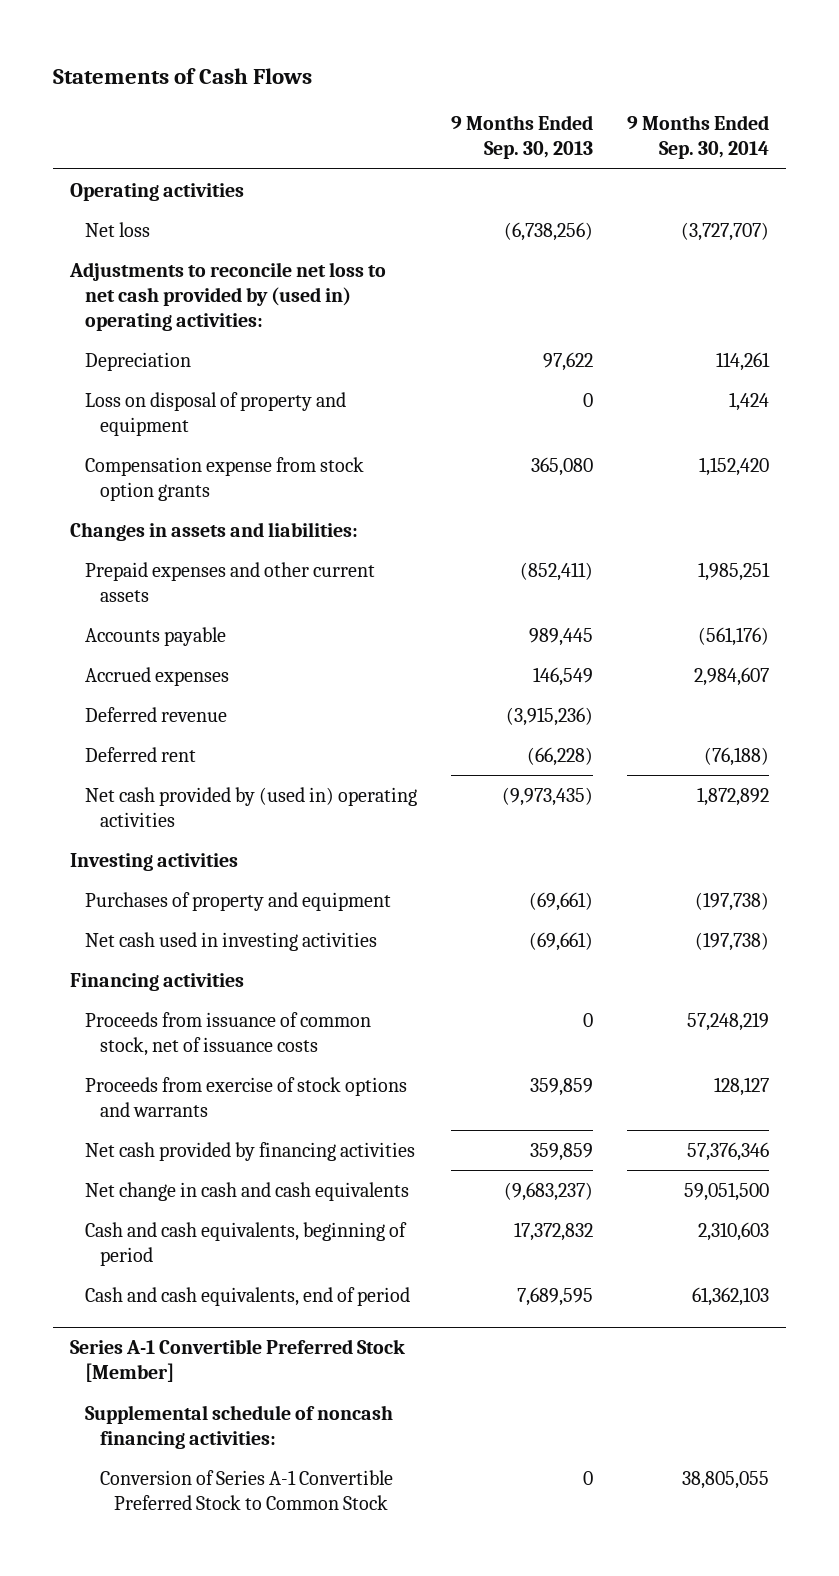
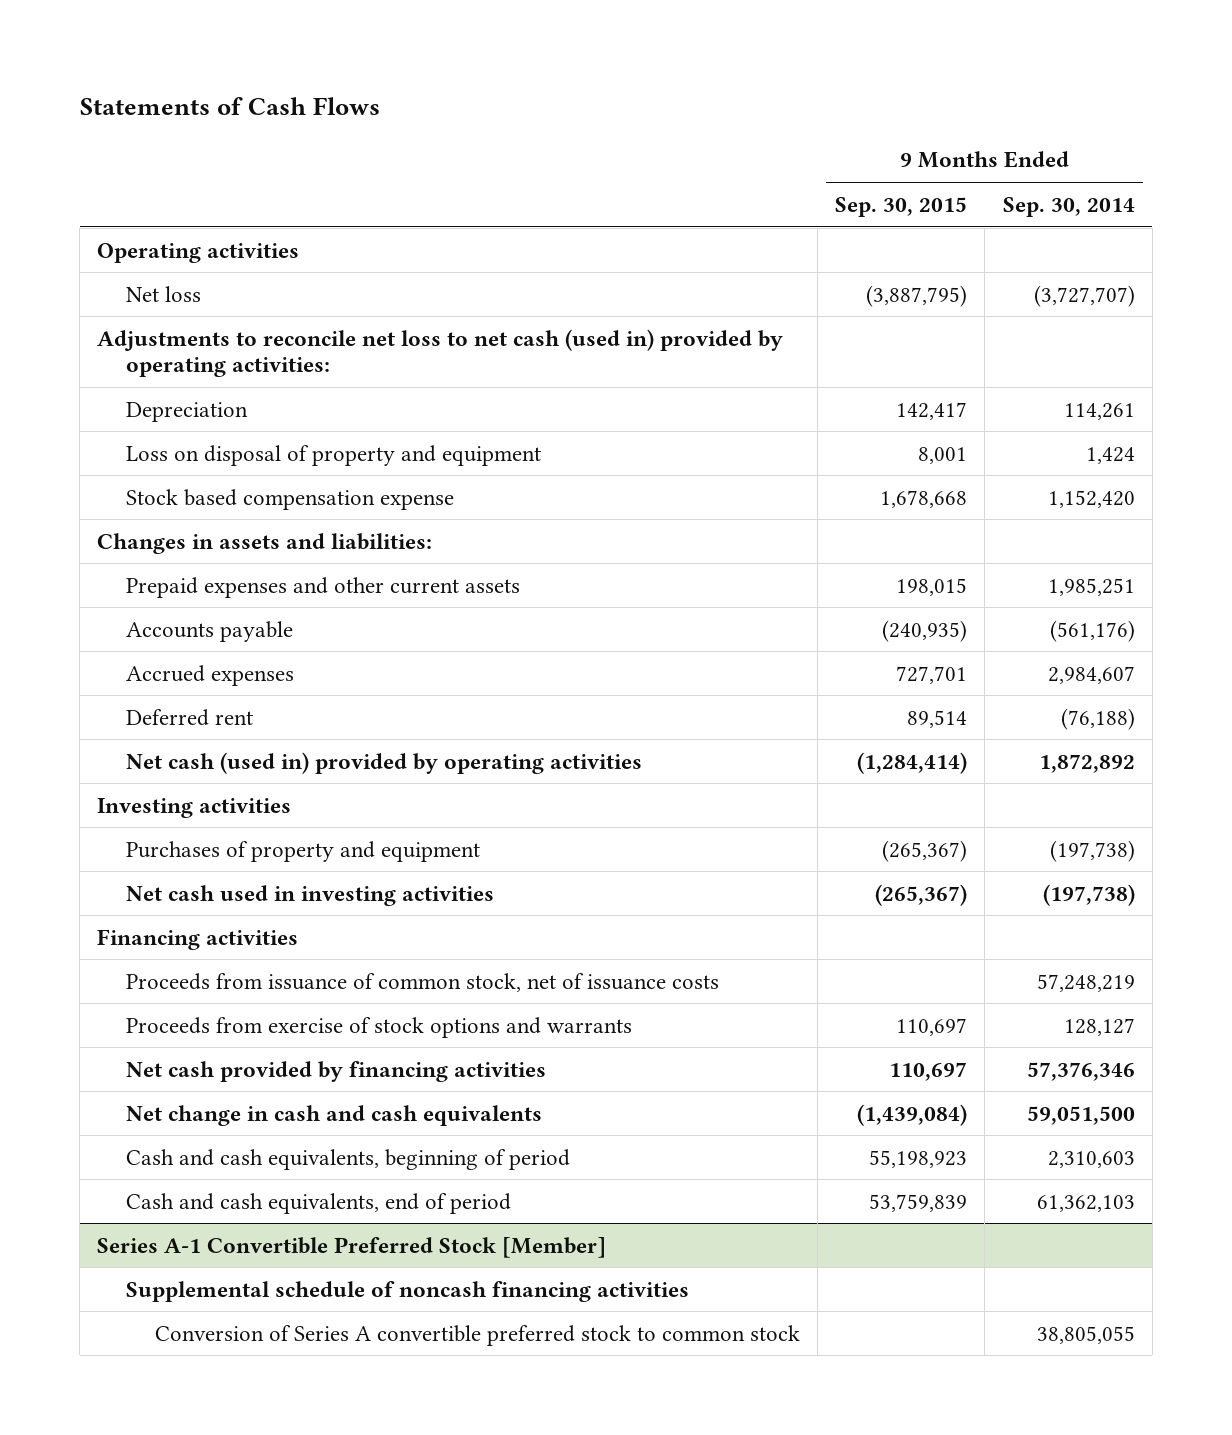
[450,115,593,160] 9 Months Ended Sep. 30, 2013 -> none
none -> [835,196,968,217] Sep. 30, 2015
[69,261,387,331] Adjustments to reconcile net loss to net cash provided by (used in) operating activities: -> [97,328,784,378] Adjustments to reconcile net loss to net cash (used in) provided by operating activities:
[84,456,364,501] Compensation expense from stock option grants -> [126,488,455,510] Stock based compensation expense
[84,706,227,722] Deferred revenue -> none
[84,786,417,827] Net cash provided by (used in) operating activities -> [126,751,643,774] Net cash (used in) provided by operating activities
[84,1404,393,1449] Supplemental schedule of noncash financing activities: -> [126,1280,690,1302] Supplemental schedule of noncash financing activities
[99,1469,393,1510] Conversion of Series A-1 Convertible Preferred Stock to Common Stock -> [154,1324,800,1346] Conversion of Series A convertible preferred stock to common stock

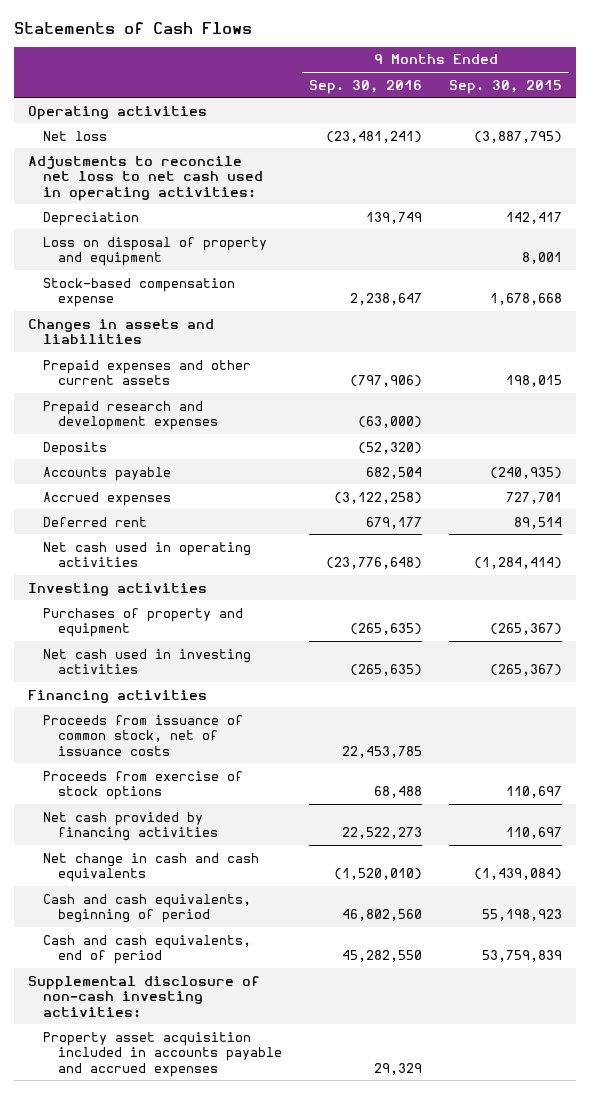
[1002,196,1135,217] Sep. 30, 2014 -> none
none -> [309,79,423,94] Sep. 30, 2016
[97,328,784,378] Adjustments to reconcile net loss to net cash (used in) provided by operating activities: -> [27,155,263,201] Adjustments to reconcile net loss to net cash used in operating activities:
[126,488,455,510] Stock based compensation expense -> [42,277,235,308] Stock-based compensation expense
[97,532,433,554] Changes in assets and liabilities: -> [27,318,214,345] Changes in assets and liabilities
none -> [42,400,218,431] Prepaid research and development expenses
none -> [42,441,107,456] Deposits
[126,751,643,774] Net cash (used in) provided by operating activities -> [42,541,251,568] Net cash used in operating activities
[126,1016,633,1038] Proceeds from exercise of stock options and warrants -> [42,770,243,801] Proceeds from exercise of stock options
[97,1236,607,1258] Series A-1 Convertible Preferred Stock [Member] -> none
[126,1280,690,1302] Supplemental schedule of noncash financing activities -> none
[154,1324,800,1346] Conversion of Series A convertible preferred stock to common stock -> none
none -> [27,975,260,1017] Supplemental disclosure of non-cash investing activities:
none -> [42,1031,282,1077] Property asset acquisition included in accounts payable and accrued expenses

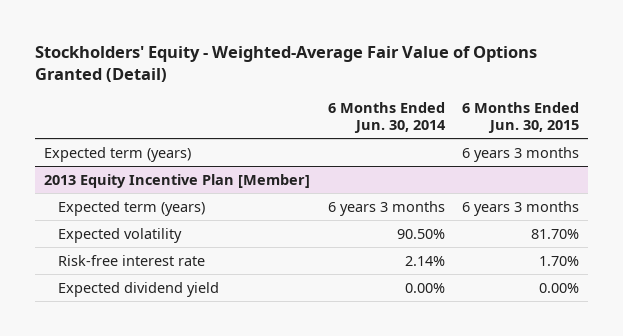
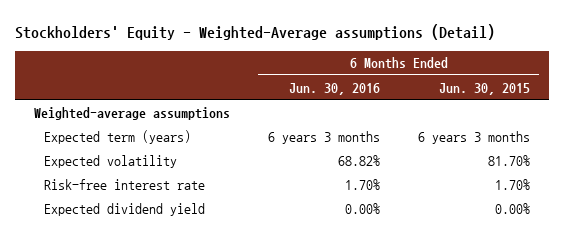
[35,45,538,83] Stockholders' Equity - Weighted-Average Fair Value of Options Granted (Detail) -> [14,23,495,40] Stockholders' Equity - Weighted-Average assumptions (Detail)
[327,102,446,134] 6 Months Ended Jun. 30, 2014 -> none
none -> [288,82,380,95] Jun. 30, 2016
[43,146,191,162] Expected term (years) -> none
[43,173,310,188] 2013 Equity Incentive Plan [Member] -> none
none -> [33,106,230,120] Weighted-average assumptions

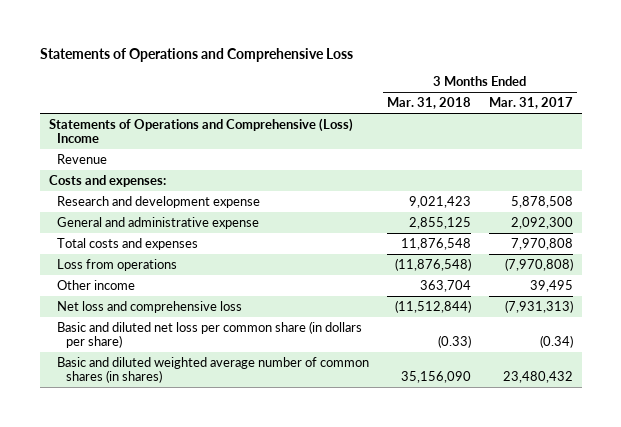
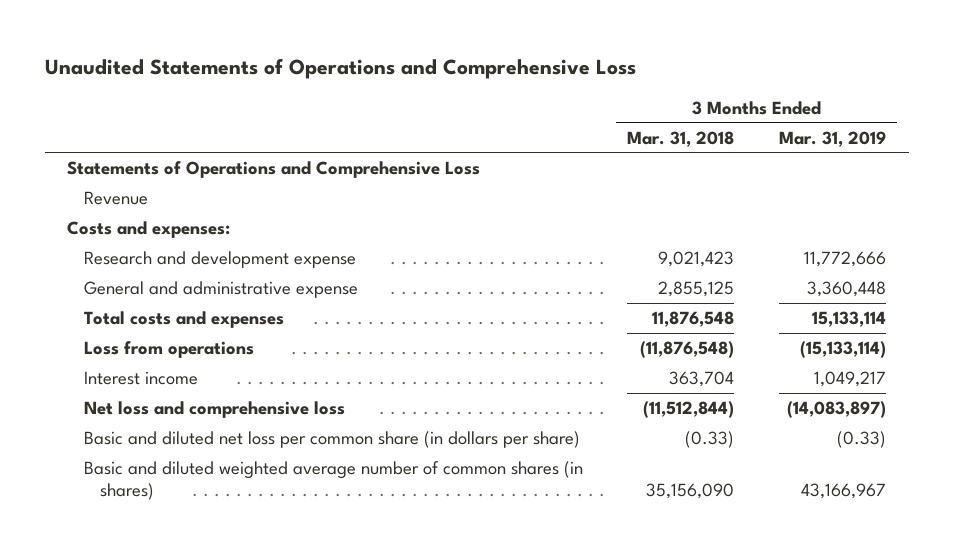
[39,47,353,62] Statements of Operations and Comprehensive Loss -> [44,57,636,79] Unaudited Statements of Operations and Comprehensive Loss
[488,97,573,110] Mar. 31, 2017 -> none
none -> [779,130,887,147] Mar. 31, 2019
[48,117,353,144] Statements of Operations and Comprehensive (Loss) Income -> [67,161,481,179] Statements of Operations and Comprehensive Loss
[57,279,136,290] Other income -> [83,371,198,386] Interest income

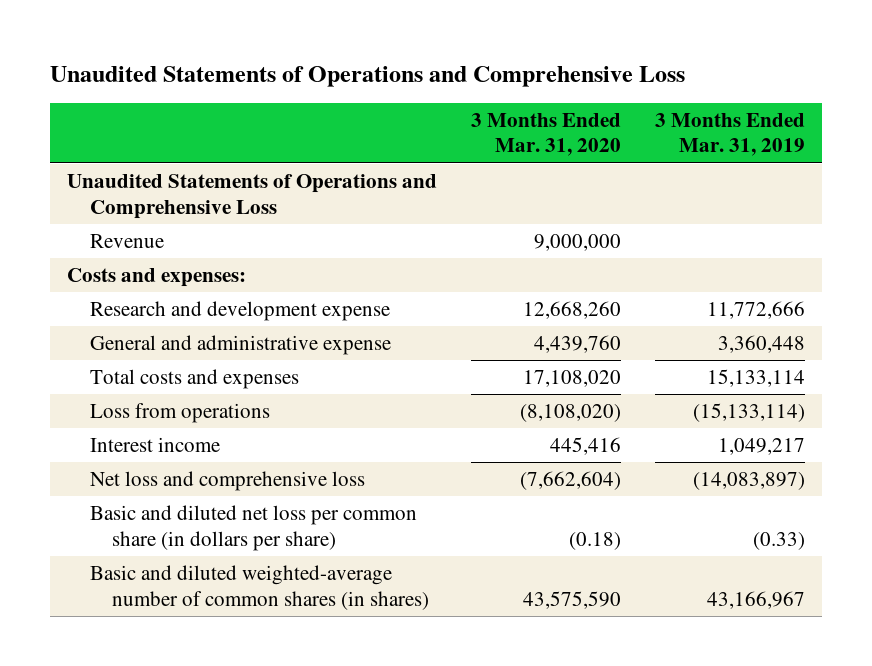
[627,130,735,147] Mar. 31, 2018 -> none
none -> [470,112,621,157] 3 Months Ended Mar. 31, 2020
[67,161,481,179] Statements of Operations and Comprehensive Loss -> [66,173,437,219] Unaudited Statements of Operations and Comprehensive Loss
[83,461,583,501] Basic and diluted weighted average number of common shares (in shares) -> [89,564,430,610] Basic and diluted weighted-average number of common shares (in shares)

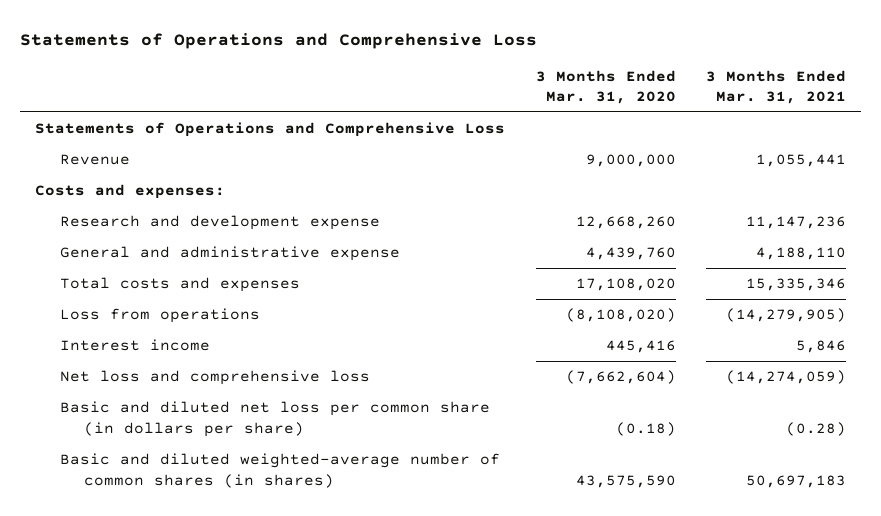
[49,65,685,87] Unaudited Statements of Operations and Comprehensive Loss -> [20,32,538,49] Statements of Operations and Comprehensive Loss
[655,112,806,157] 3 Months Ended Mar. 31, 2019 -> none
none -> [706,69,847,105] 3 Months Ended Mar. 31, 2021
[66,173,437,219] Unaudited Statements of Operations and Comprehensive Loss -> [35,122,506,138] Statements of Operations and Comprehensive Loss

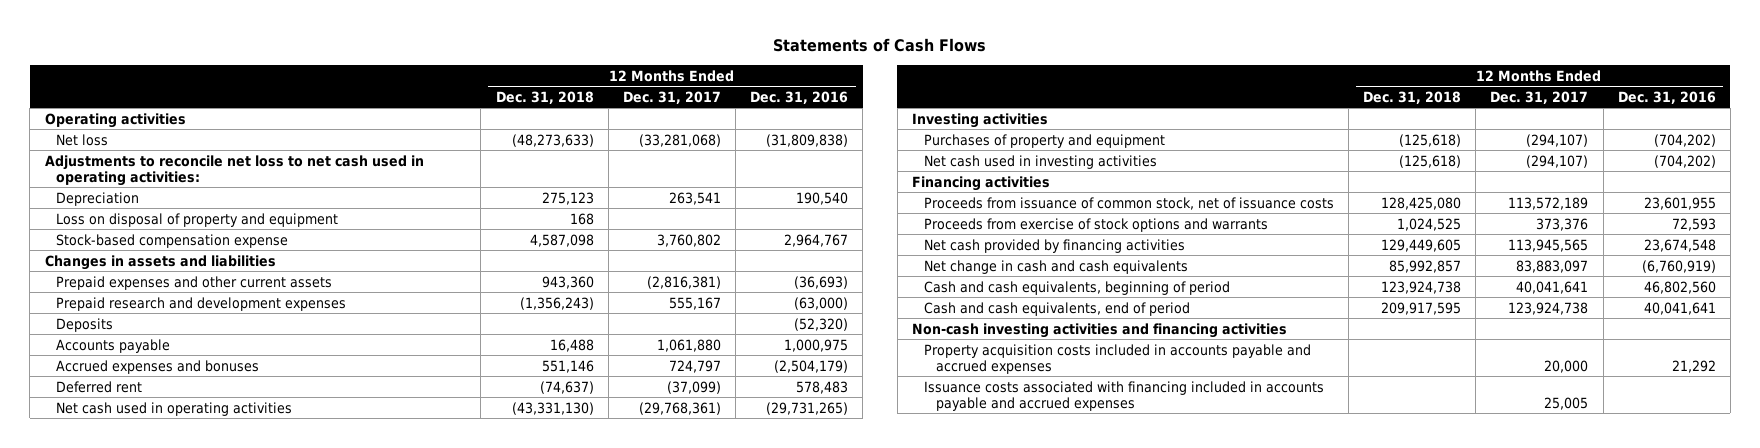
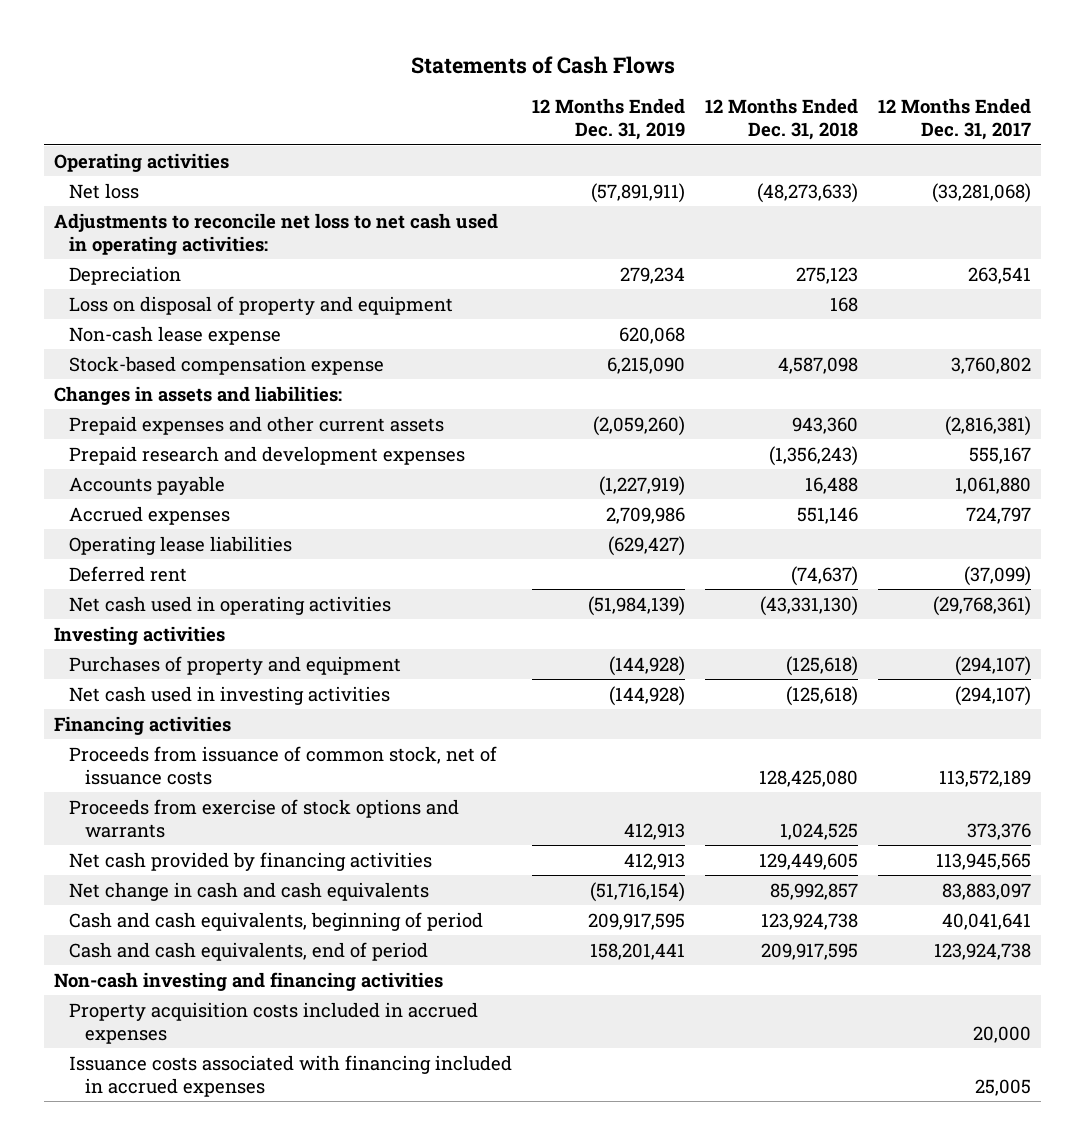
[750,90,849,104] Dec. 31, 2016 -> none
none -> [532,98,686,141] 12 Months Ended Dec. 31, 2019
none -> [69,325,282,345] Non-cash lease expense
[44,254,276,270] Changes in assets and liabilities -> [53,385,342,405] Changes in assets and liabilities:
[56,317,114,332] Deposits -> none
[56,359,260,374] Accrued expenses and bonuses -> [69,505,231,525] Accrued expenses
none -> [69,535,293,555] Operating lease liabilities
[912,322,1288,338] Non-cash investing activities and financing activities -> [53,971,443,991] Non-cash investing and financing activities
[923,343,1311,374] Property acquisition costs included in accounts payable and accrued expenses -> [69,1001,479,1044] Property acquisition costs included in accrued expenses
[923,380,1324,411] Issuance costs associated with financing included in accounts payable and accrued expenses -> [69,1054,513,1097] Issuance costs associated with financing included in accrued expenses

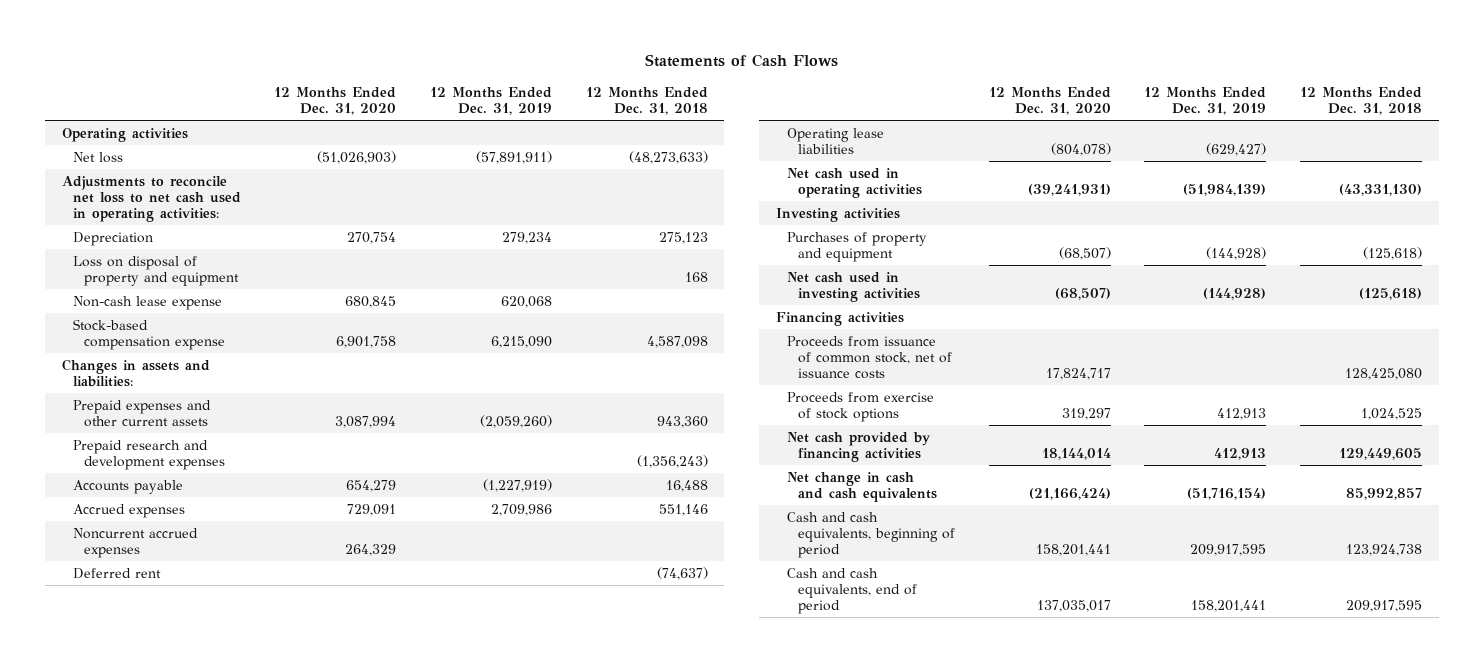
[878,98,1032,141] 12 Months Ended Dec. 31, 2017 -> none
none -> [274,86,397,115] 12 Months Ended Dec. 31, 2020
none -> [72,527,198,558] Noncurrent accrued expenses
[69,535,293,555] Operating lease liabilities -> [786,127,884,154] Operating lease liabilities
[69,798,460,838] Proceeds from exercise of stock options and warrants -> [786,391,934,422] Proceeds from exercise of stock options
[53,971,443,991] Non-cash investing and financing activities -> none
[69,1001,479,1044] Property acquisition costs included in accrued expenses -> none
[69,1054,513,1097] Issuance costs associated with financing included in accrued expenses -> none

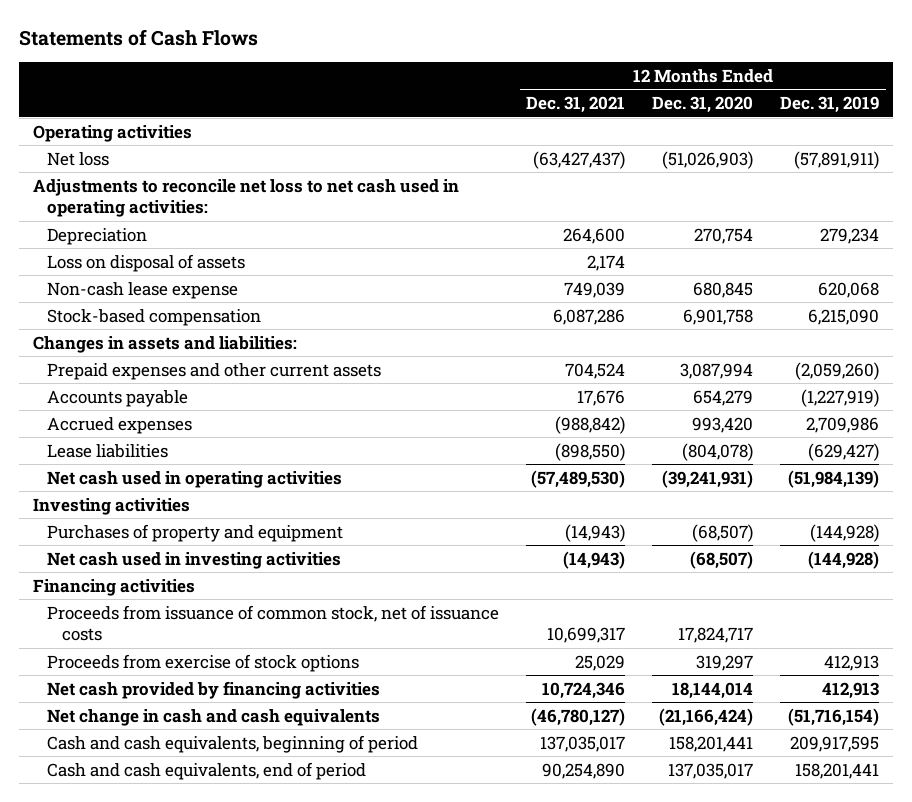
[585,86,708,115] 12 Months Ended Dec. 31, 2018 -> none
none -> [526,96,626,114] Dec. 31, 2021
[72,255,239,286] Loss on disposal of property and equipment -> [47,253,246,272] Loss on disposal of assets
[72,318,225,350] Stock-based compensation expense -> [47,308,262,326] Stock-based compensation
[72,439,225,470] Prepaid research and development expenses -> none
[72,527,198,558] Noncurrent accrued expenses -> none
[72,567,161,579] Deferred rent -> none
[347,503,397,516] 729,091 -> [692,416,754,433] 993,420
[786,127,884,154] Operating lease liabilities -> [47,443,169,458] Lease liabilities

